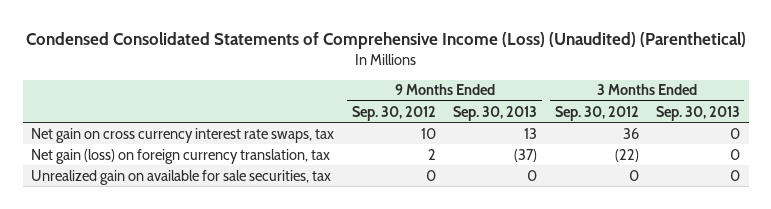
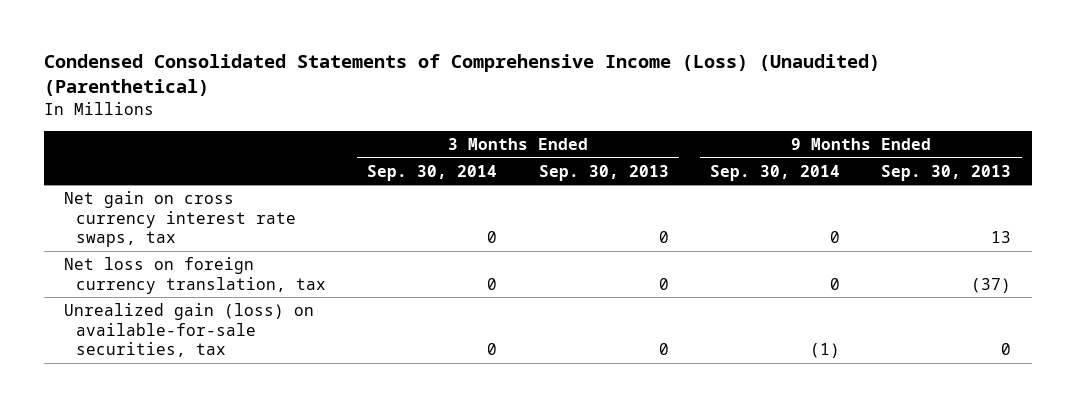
[351,105,436,121] Sep. 30, 2012 -> none
[554,105,639,121] Sep. 30, 2012 -> none
none -> [367,164,498,181] Sep. 30, 2014
none -> [710,164,841,181] Sep. 30, 2014
[31,148,331,164] Net gain (loss) on foreign currency translation, tax -> [64,257,327,294] Net loss on foreign currency translation, tax
[31,169,332,185] Unrealized gain on available for sale securities, tax -> [64,303,315,358] Unrealized gain (loss) on available-for-sale securities, tax

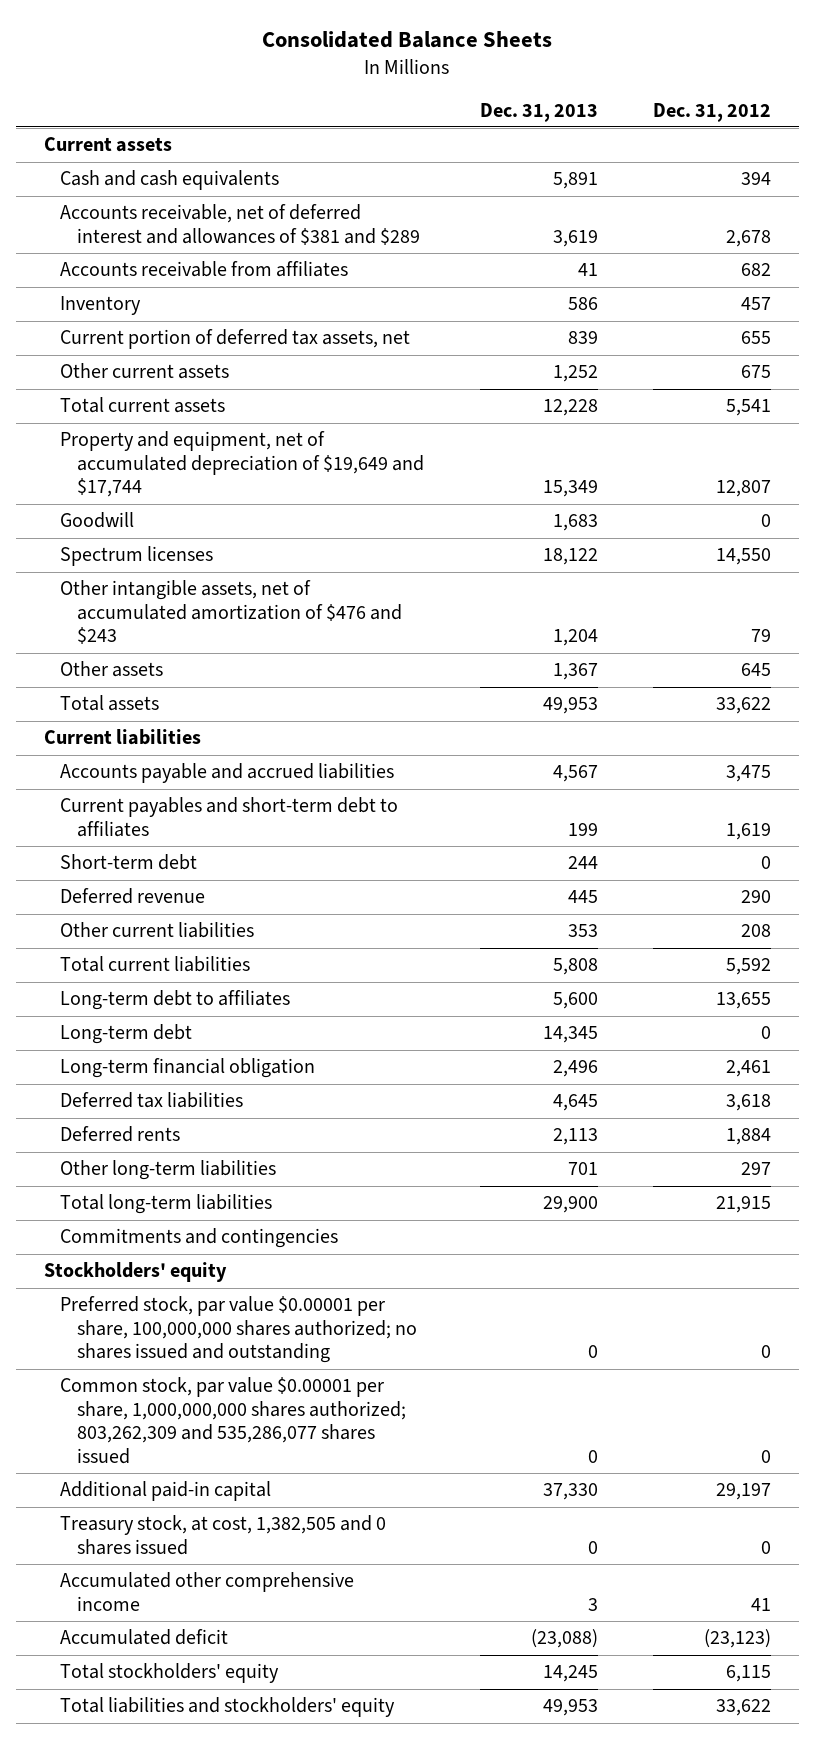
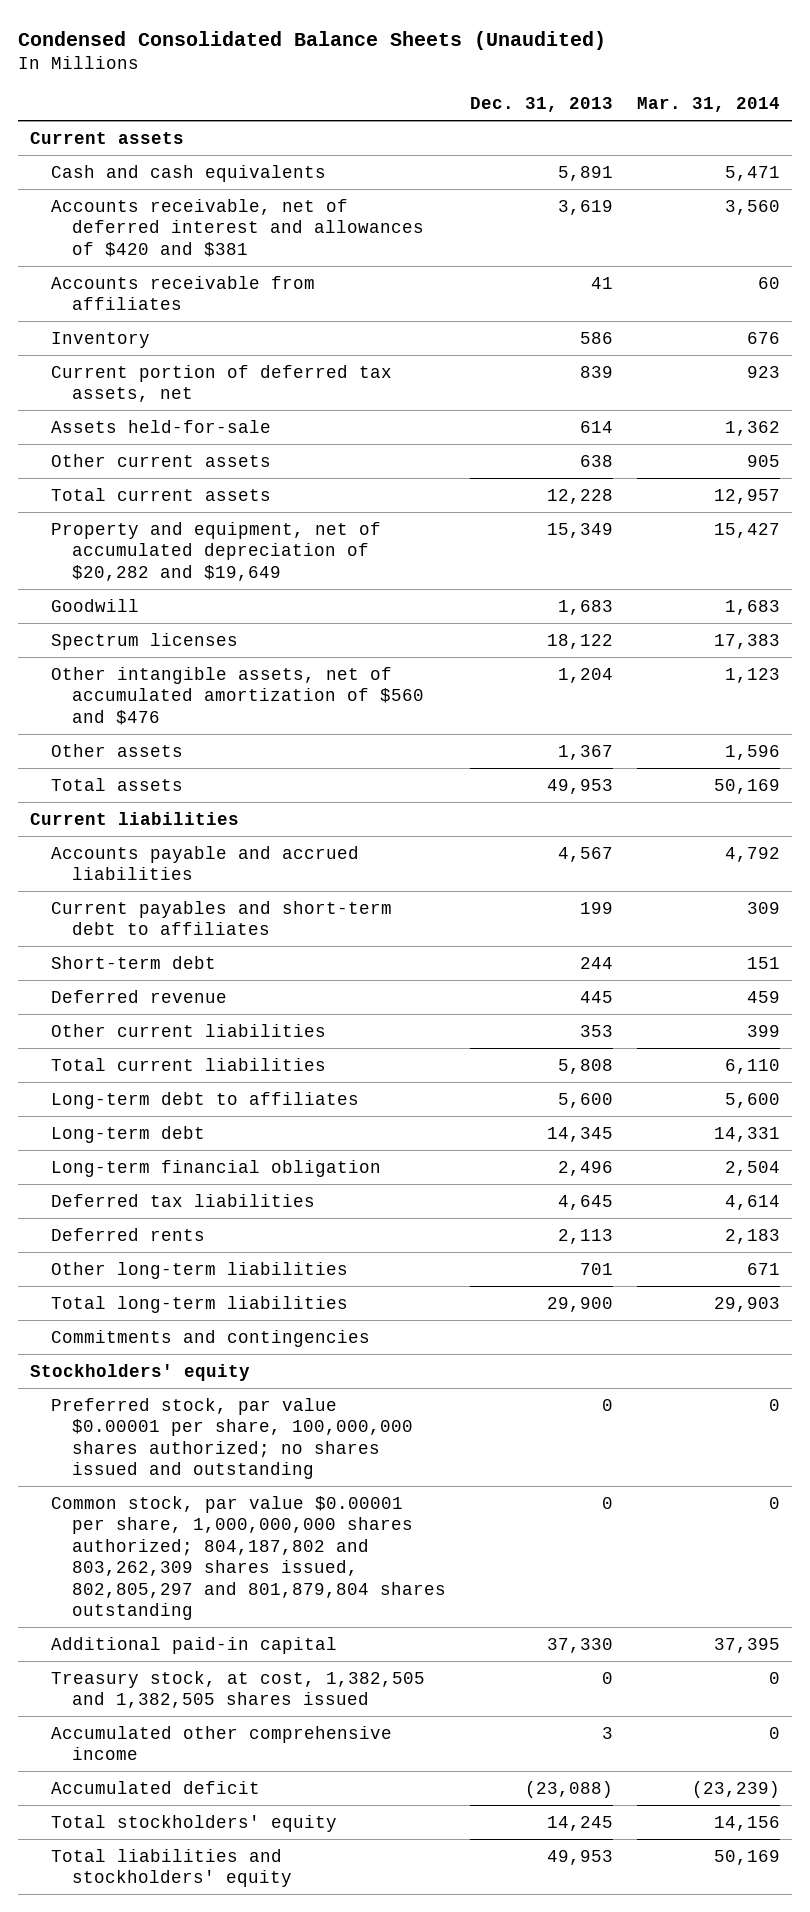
[262,30,553,48] Consolidated Balance Sheets -> [18,30,607,50] Condensed Consolidated Balance Sheets (Unaudited)
[653,102,772,122] Dec. 31, 2012 -> none
none -> [637,97,781,113] Mar. 31, 2014
[60,204,421,245] Accounts receivable, net of deferred interest and allowances of $381 and $289 -> [51,198,425,257] Accounts receivable, net of deferred interest and allowances of $420 and $381
none -> [51,419,272,433] Assets held-for-sale
[552,365,598,383] 1,252 -> [580,454,614,467] 638
[60,431,425,498] Property and equipment, net of accumulated depreciation of $19,649 and $17,744 -> [51,521,382,581] Property and equipment, net of accumulated depreciation of $20,282 and $19,649
[60,580,403,645] Other intangible assets, net of accumulated amortization of $476 and $243 -> [51,666,425,725] Other intangible assets, net of accumulated amortization of $560 and $476
[60,1377,407,1464] Common stock, par value $0.00001 per share, 1,000,000,000 shares authorized; 803,262,309 and 535,286,077 shares issued -> [51,1495,447,1621] Common stock, par value $0.00001 per share, 1,000,000,000 shares authorized; 804,187,802 and 803,262,309 shares issued, 802,805,297 and 801,879,804 shares outstanding
[60,1515,387,1555] Treasury stock, at cost, 1,382,505 and 0 shares issued -> [51,1670,426,1709] Treasury stock, at cost, 1,382,505 and 1,382,505 shares issued

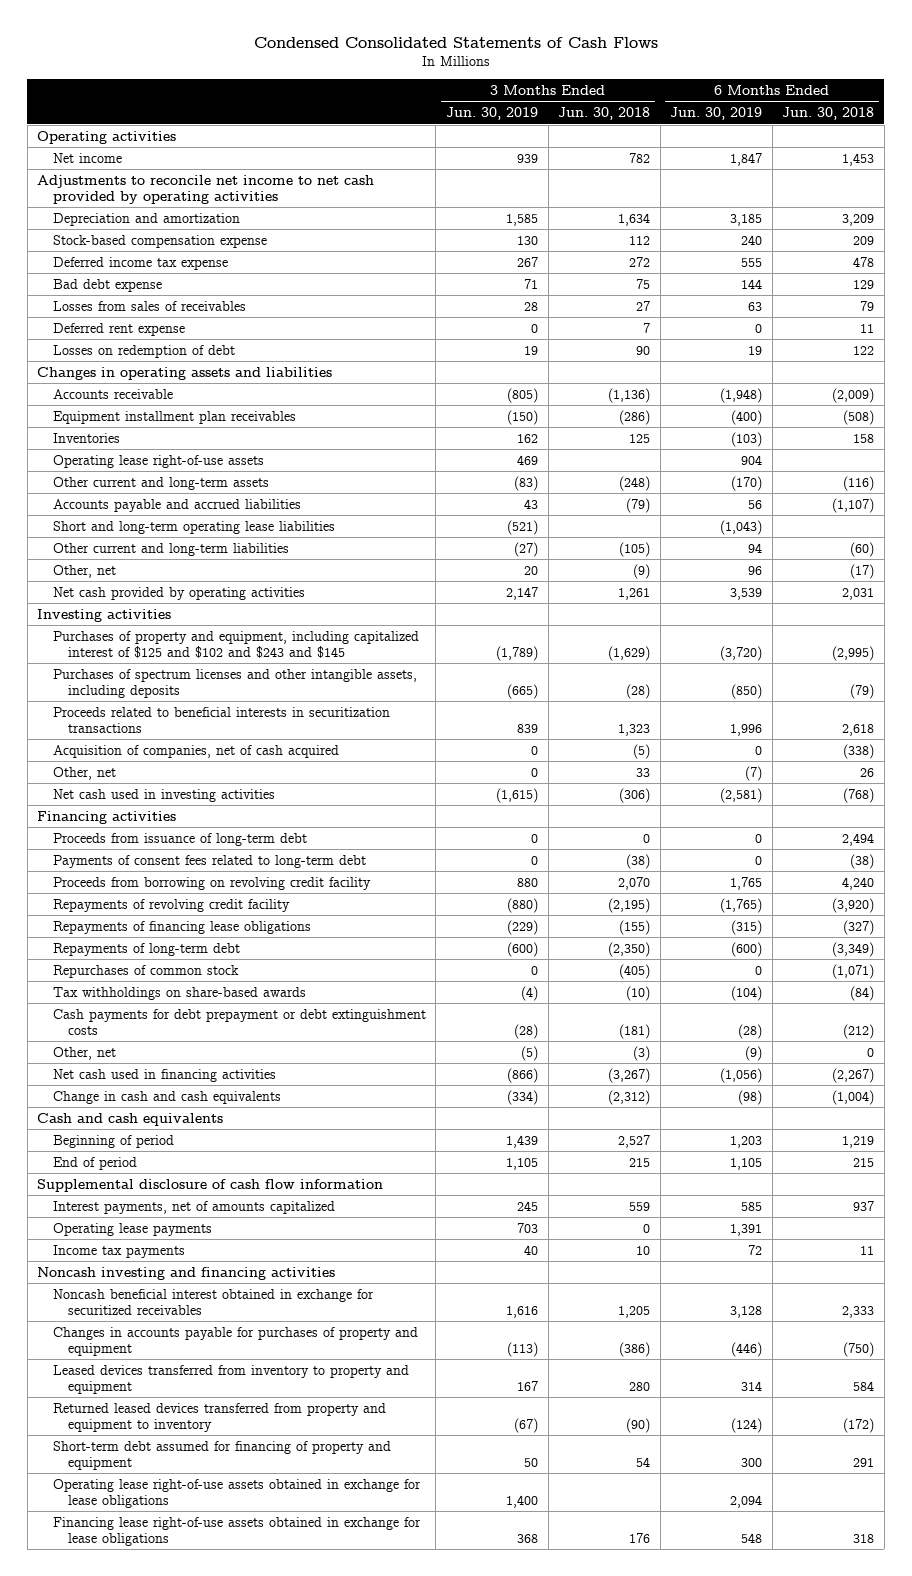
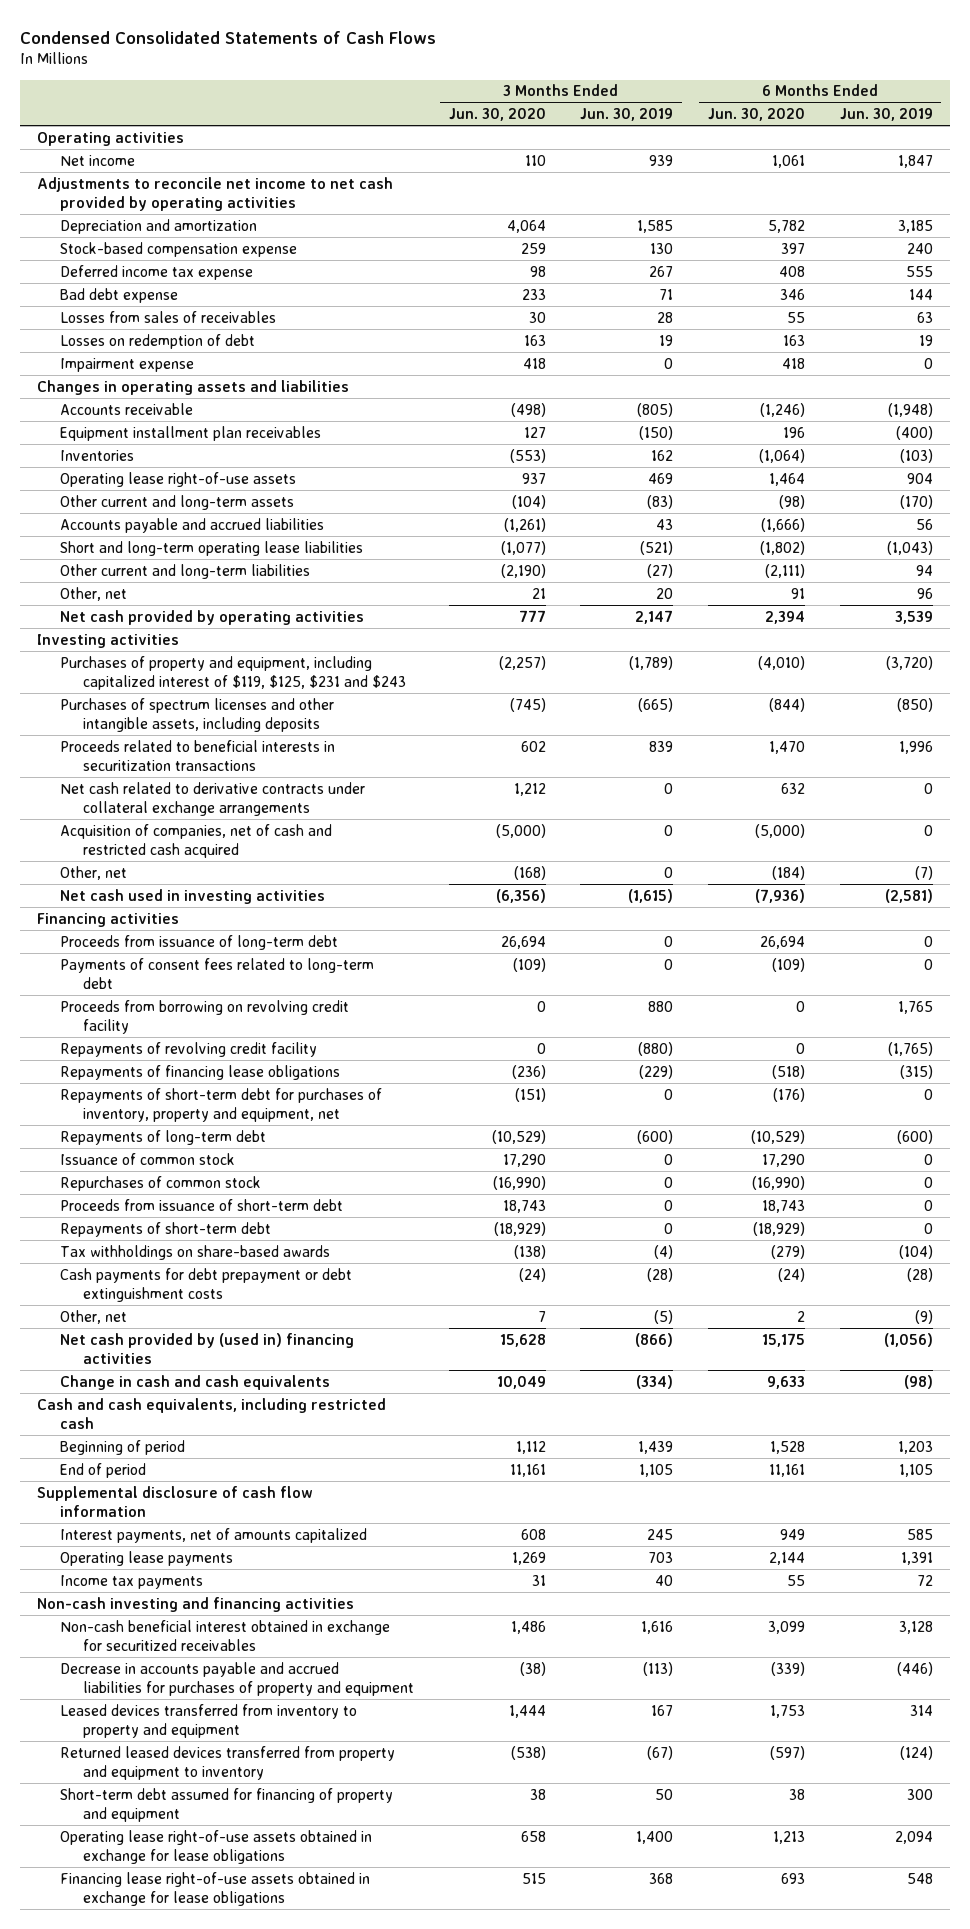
[558,107,651,121] Jun. 30, 2018 -> none
[782,107,875,121] Jun. 30, 2018 -> none
none -> [448,108,546,122] Jun. 30, 2020
none -> [708,108,806,122] Jun. 30, 2020
[52,322,185,336] Deferred rent expense -> none
none -> [60,357,195,372] Impairment expense
[52,630,419,658] Purchases of property and equipment, including capitalized interest of $125 and $102 and $243 and $145 -> [60,655,407,690] Purchases of property and equipment, including capitalized interest of $119, $125, $231 and $243
none -> [60,781,366,816] Net cash related to derivative contracts under collateral exchange arrangements
[52,744,339,758] Acquisition of companies, net of cash acquired -> [60,823,333,858] Acquisition of companies, net of cash and restricted cash acquired
none -> [60,1087,383,1122] Repayments of short-term debt for purchases of inventory, property and equipment, net
none -> [60,1152,236,1165] Issuance of common stock
none -> [60,1198,344,1211] Proceeds from issuance of short-term debt
none -> [60,1221,272,1237] Repayments of short-term debt
[52,1068,276,1082] Net cash used in financing activities -> [60,1332,355,1364] Net cash provided by (used in) financing activities
[37,1112,224,1126] Cash and cash equivalents -> [37,1397,387,1429] Cash and cash equivalents, including restricted cash
[37,1266,336,1280] Noncash investing and financing activities -> [37,1596,355,1612] Non-cash investing and financing activities
[52,1288,374,1315] Noncash beneficial interest obtained in exchange for securitized receivables -> [60,1619,391,1651] Non-cash beneficial interest obtained in exchange for securitized receivables
[52,1326,418,1356] Changes in accounts payable for purchases of property and equipment -> [60,1661,415,1696] Decrease in accounts payable and accrued liabilities for purchases of property and equipment

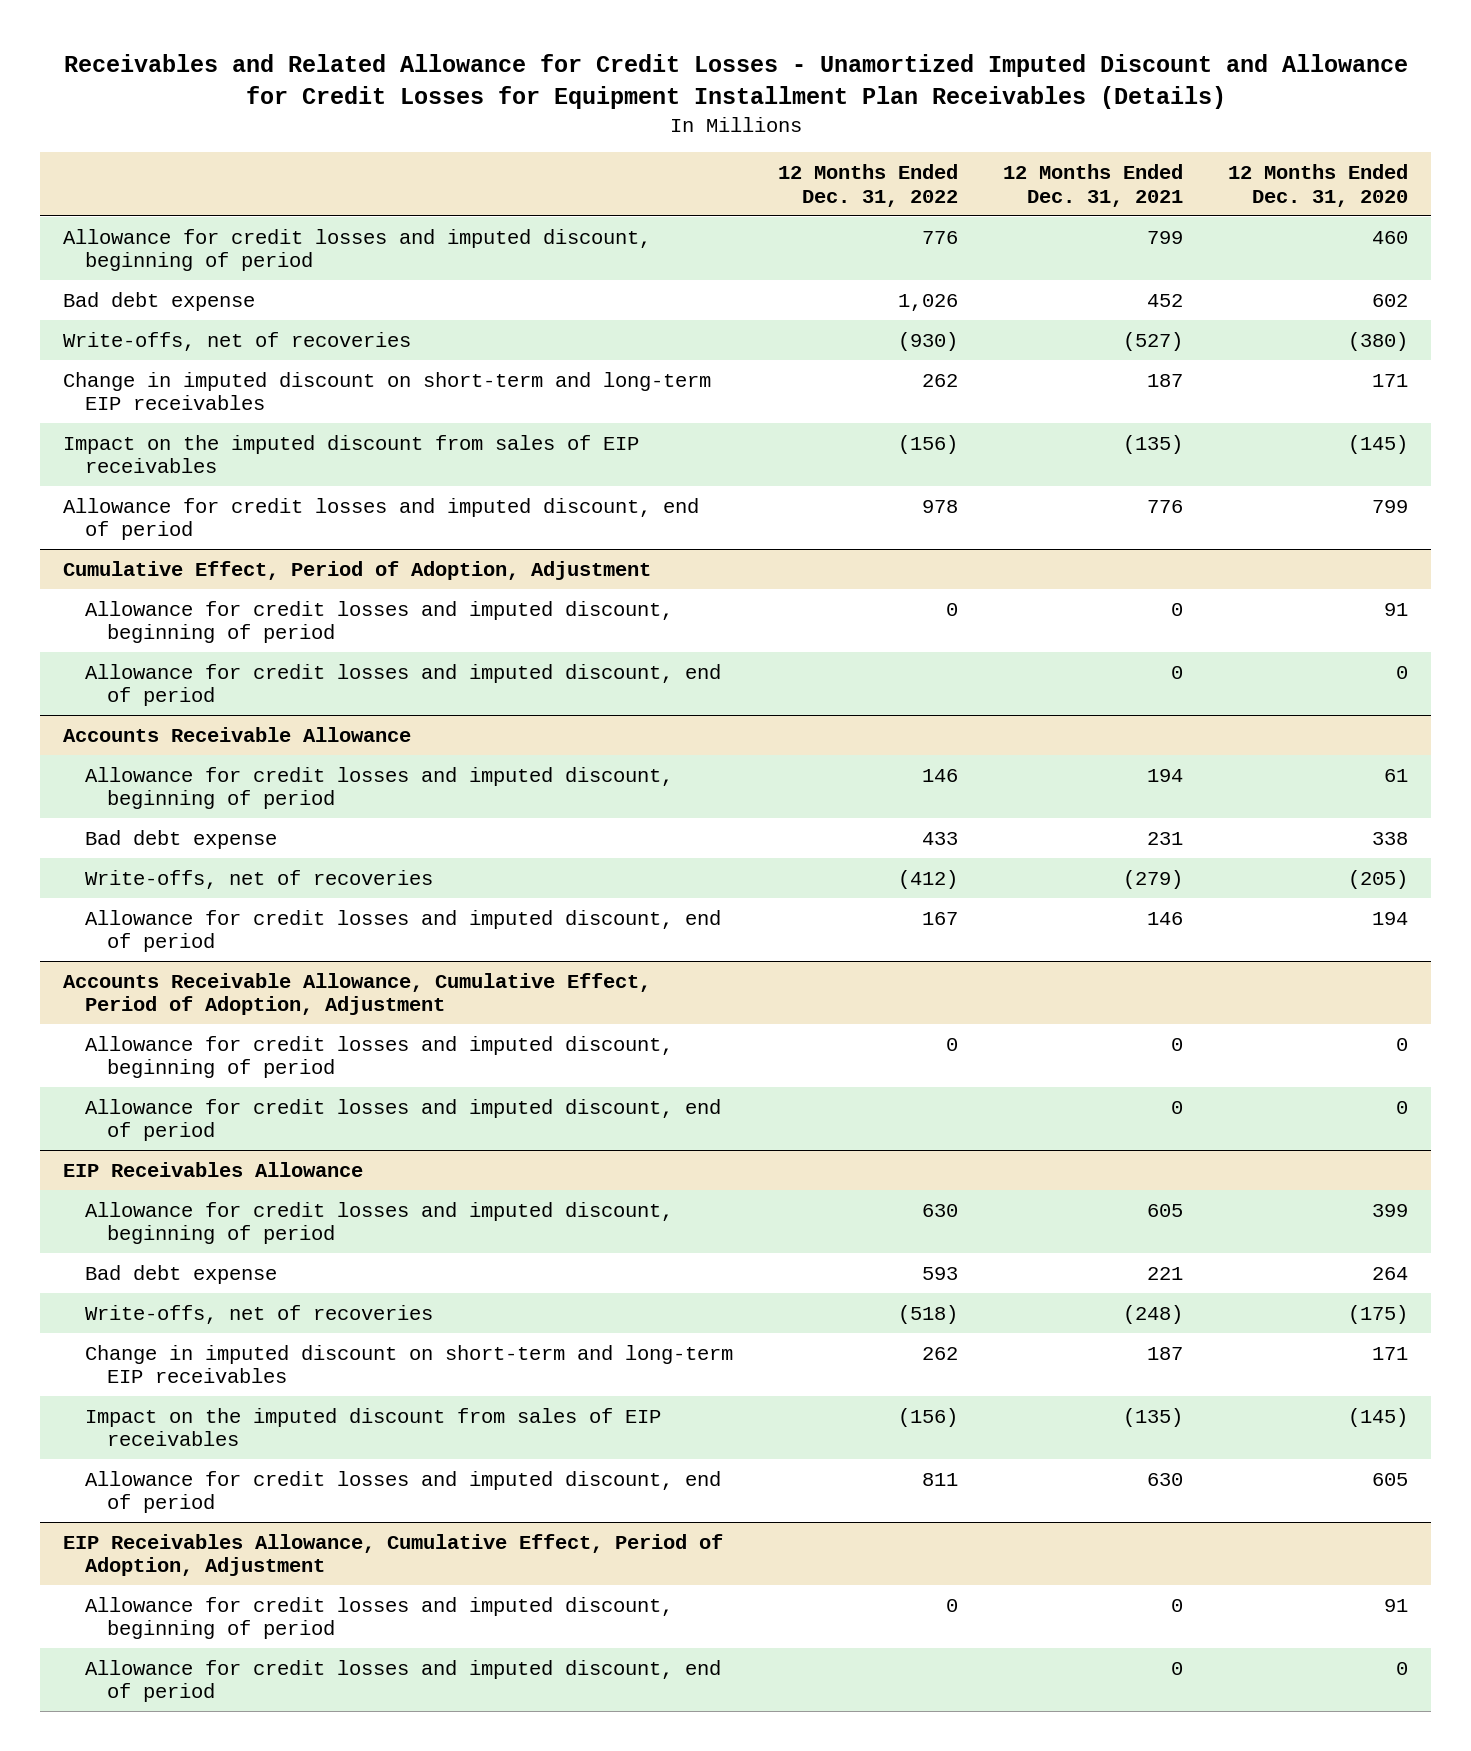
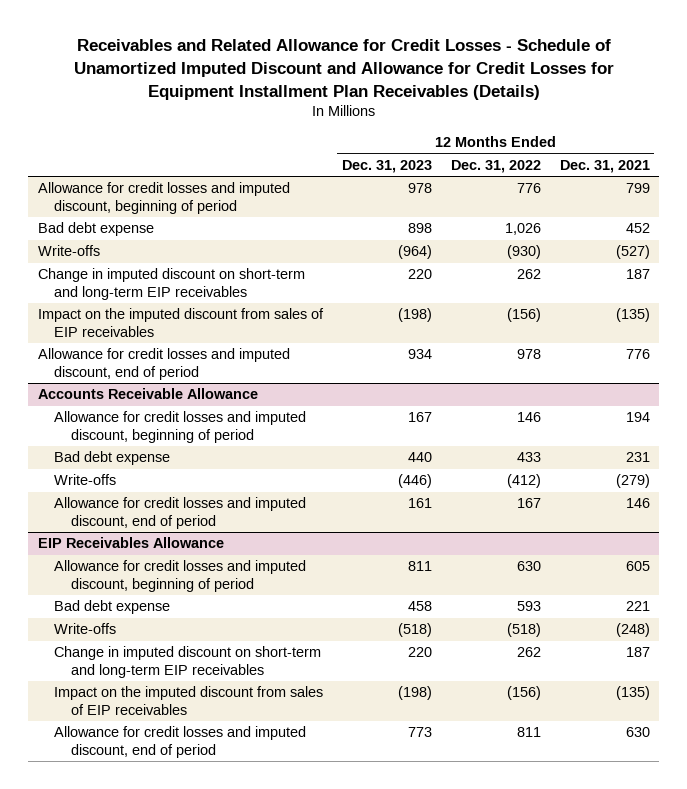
[63,54,1408,109] Receivables and Related Allowance for Credit Losses - Unamortized Imputed Discount and Allowance for Credit Losses for Equipment Installment Plan Receivables (Details) -> [73,39,614,100] Receivables and Related Allowance for Credit Losses - Schedule of Unamortized Imputed Discount and Allowance for Credit Losses for Equipment Installment Plan Receivables (Details)
[1228,163,1409,207] 12 Months Ended Dec. 31, 2020 -> none
none -> [342,159,433,173] Dec. 31, 2023
[62,331,411,351] Write-offs, net of recoveries -> [37,245,100,257] Write-offs
[62,560,651,580] Cumulative Effect, Period of Adoption, Adjustment -> none
[84,600,673,644] Allowance for credit losses and imputed discount, beginning of period -> none
[84,663,721,707] Allowance for credit losses and imputed discount, end of period -> none
[84,869,433,889] Write-offs, net of recoveries -> [54,474,117,486] Write-offs
[62,972,651,1016] Accounts Receivable Allowance, Cumulative Effect, Period of Adoption, Adjustment -> none
[84,1035,673,1079] Allowance for credit losses and imputed discount, beginning of period -> none
[84,1098,721,1142] Allowance for credit losses and imputed discount, end of period -> none
[84,1304,433,1324] Write-offs, net of recoveries -> [54,623,117,635] Write-offs
[62,1533,723,1577] EIP Receivables Allowance, Cumulative Effect, Period of Adoption, Adjustment -> none
[84,1596,673,1640] Allowance for credit losses and imputed discount, beginning of period -> none
[84,1659,721,1703] Allowance for credit losses and imputed discount, end of period -> none

